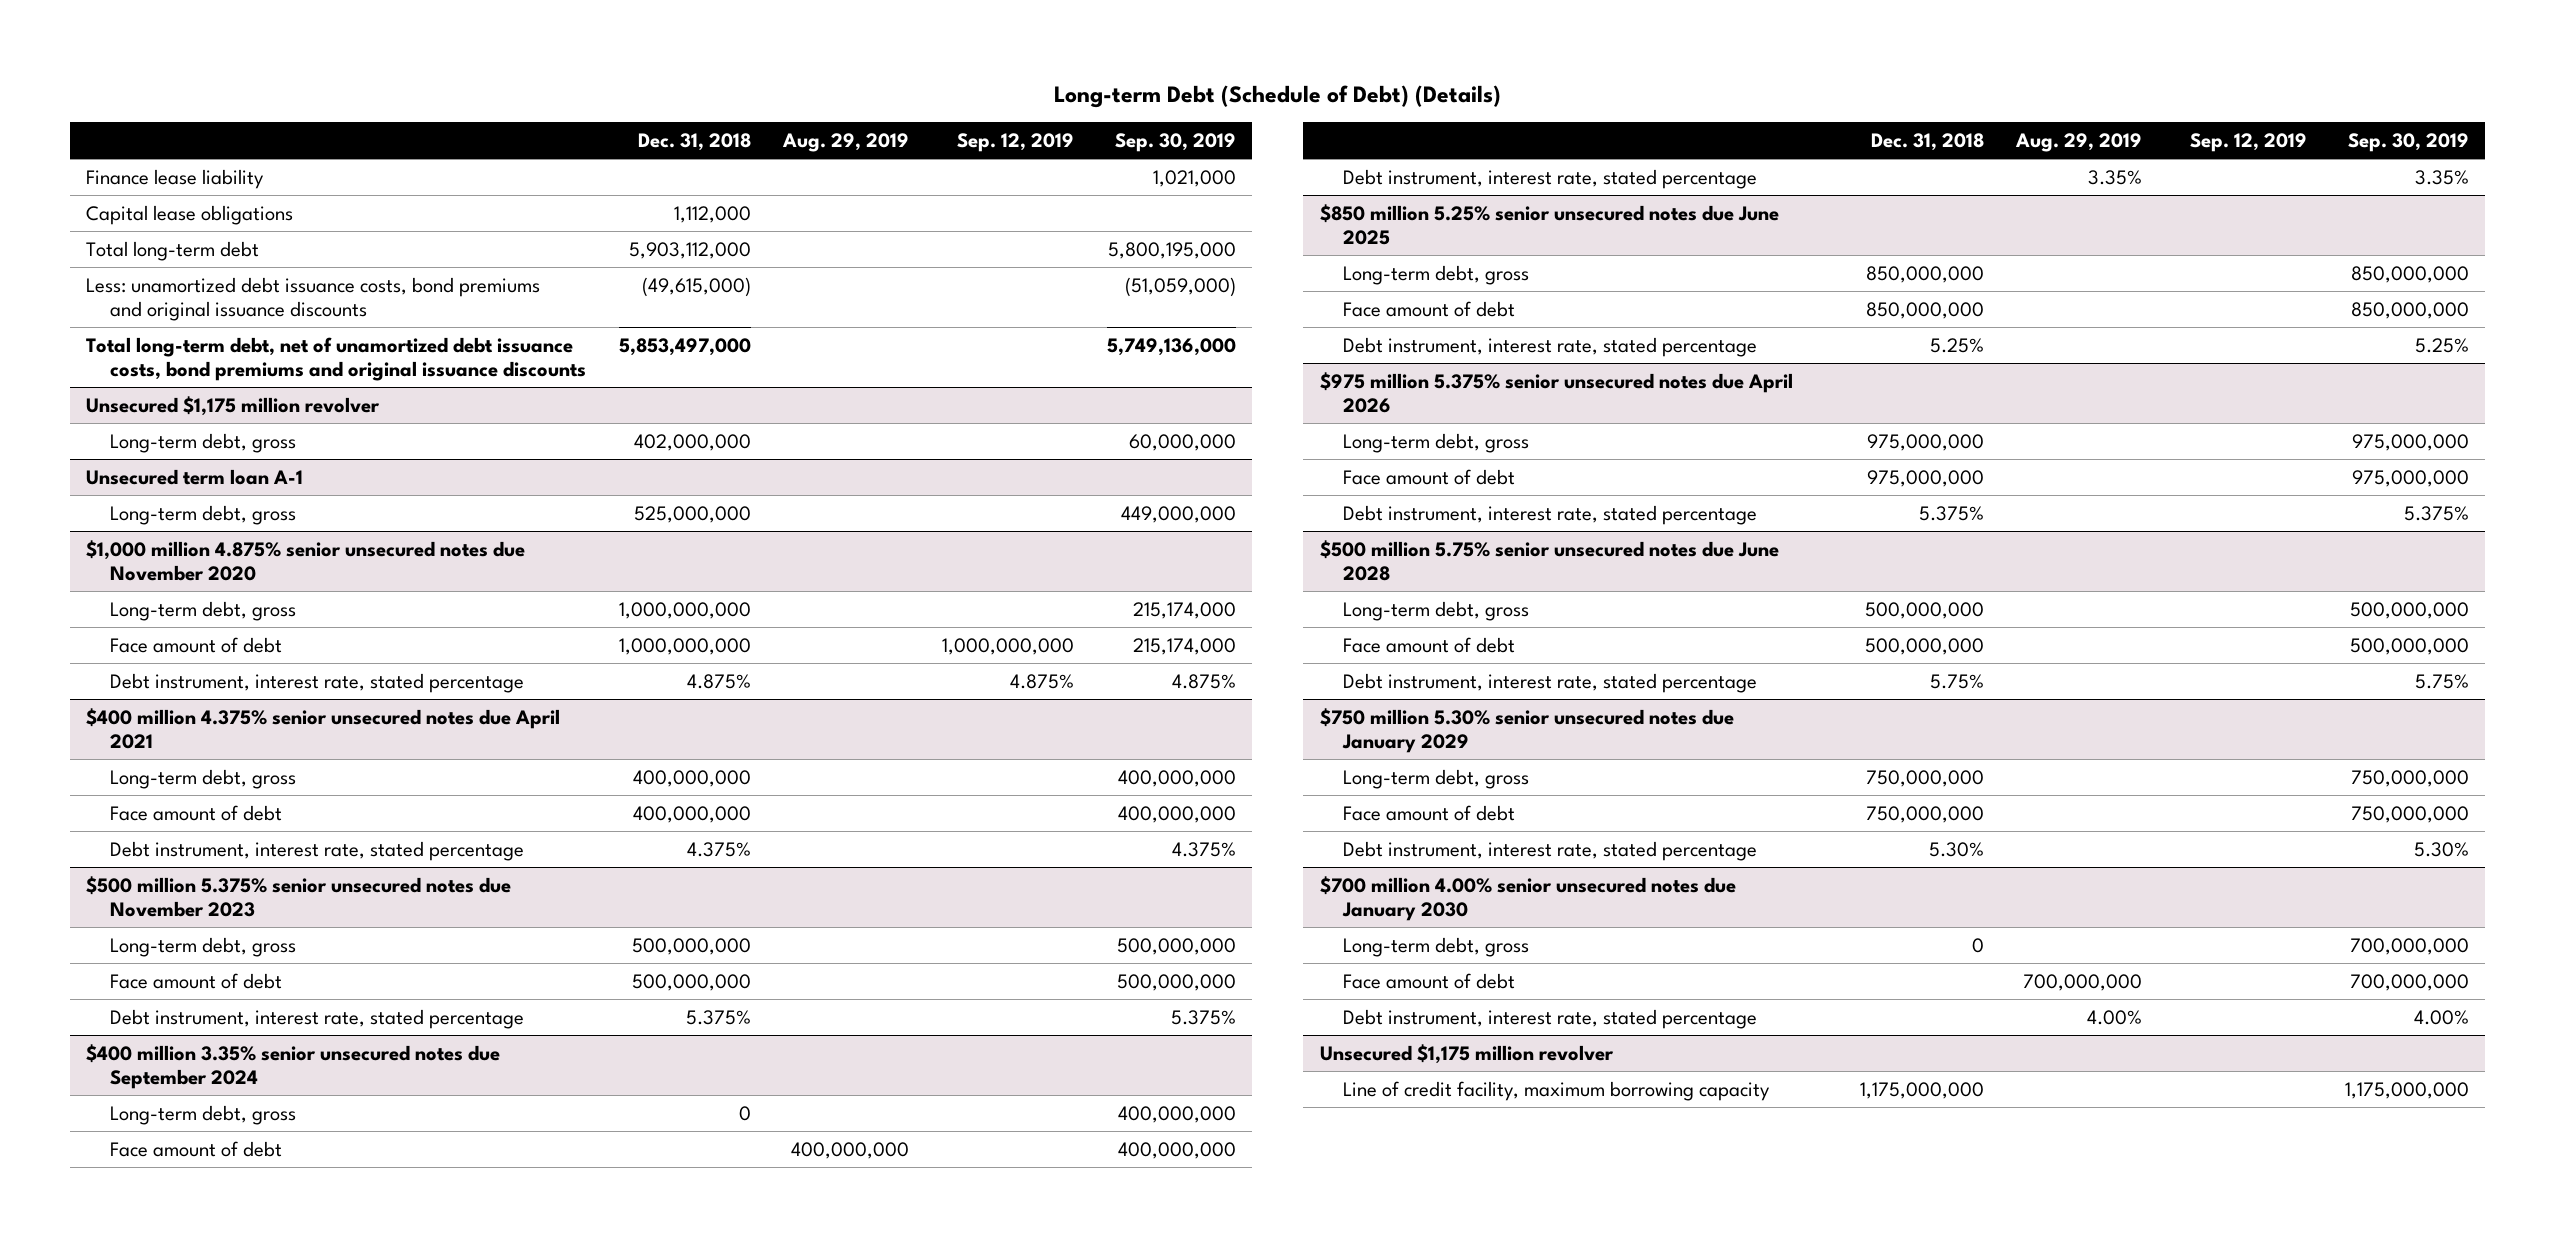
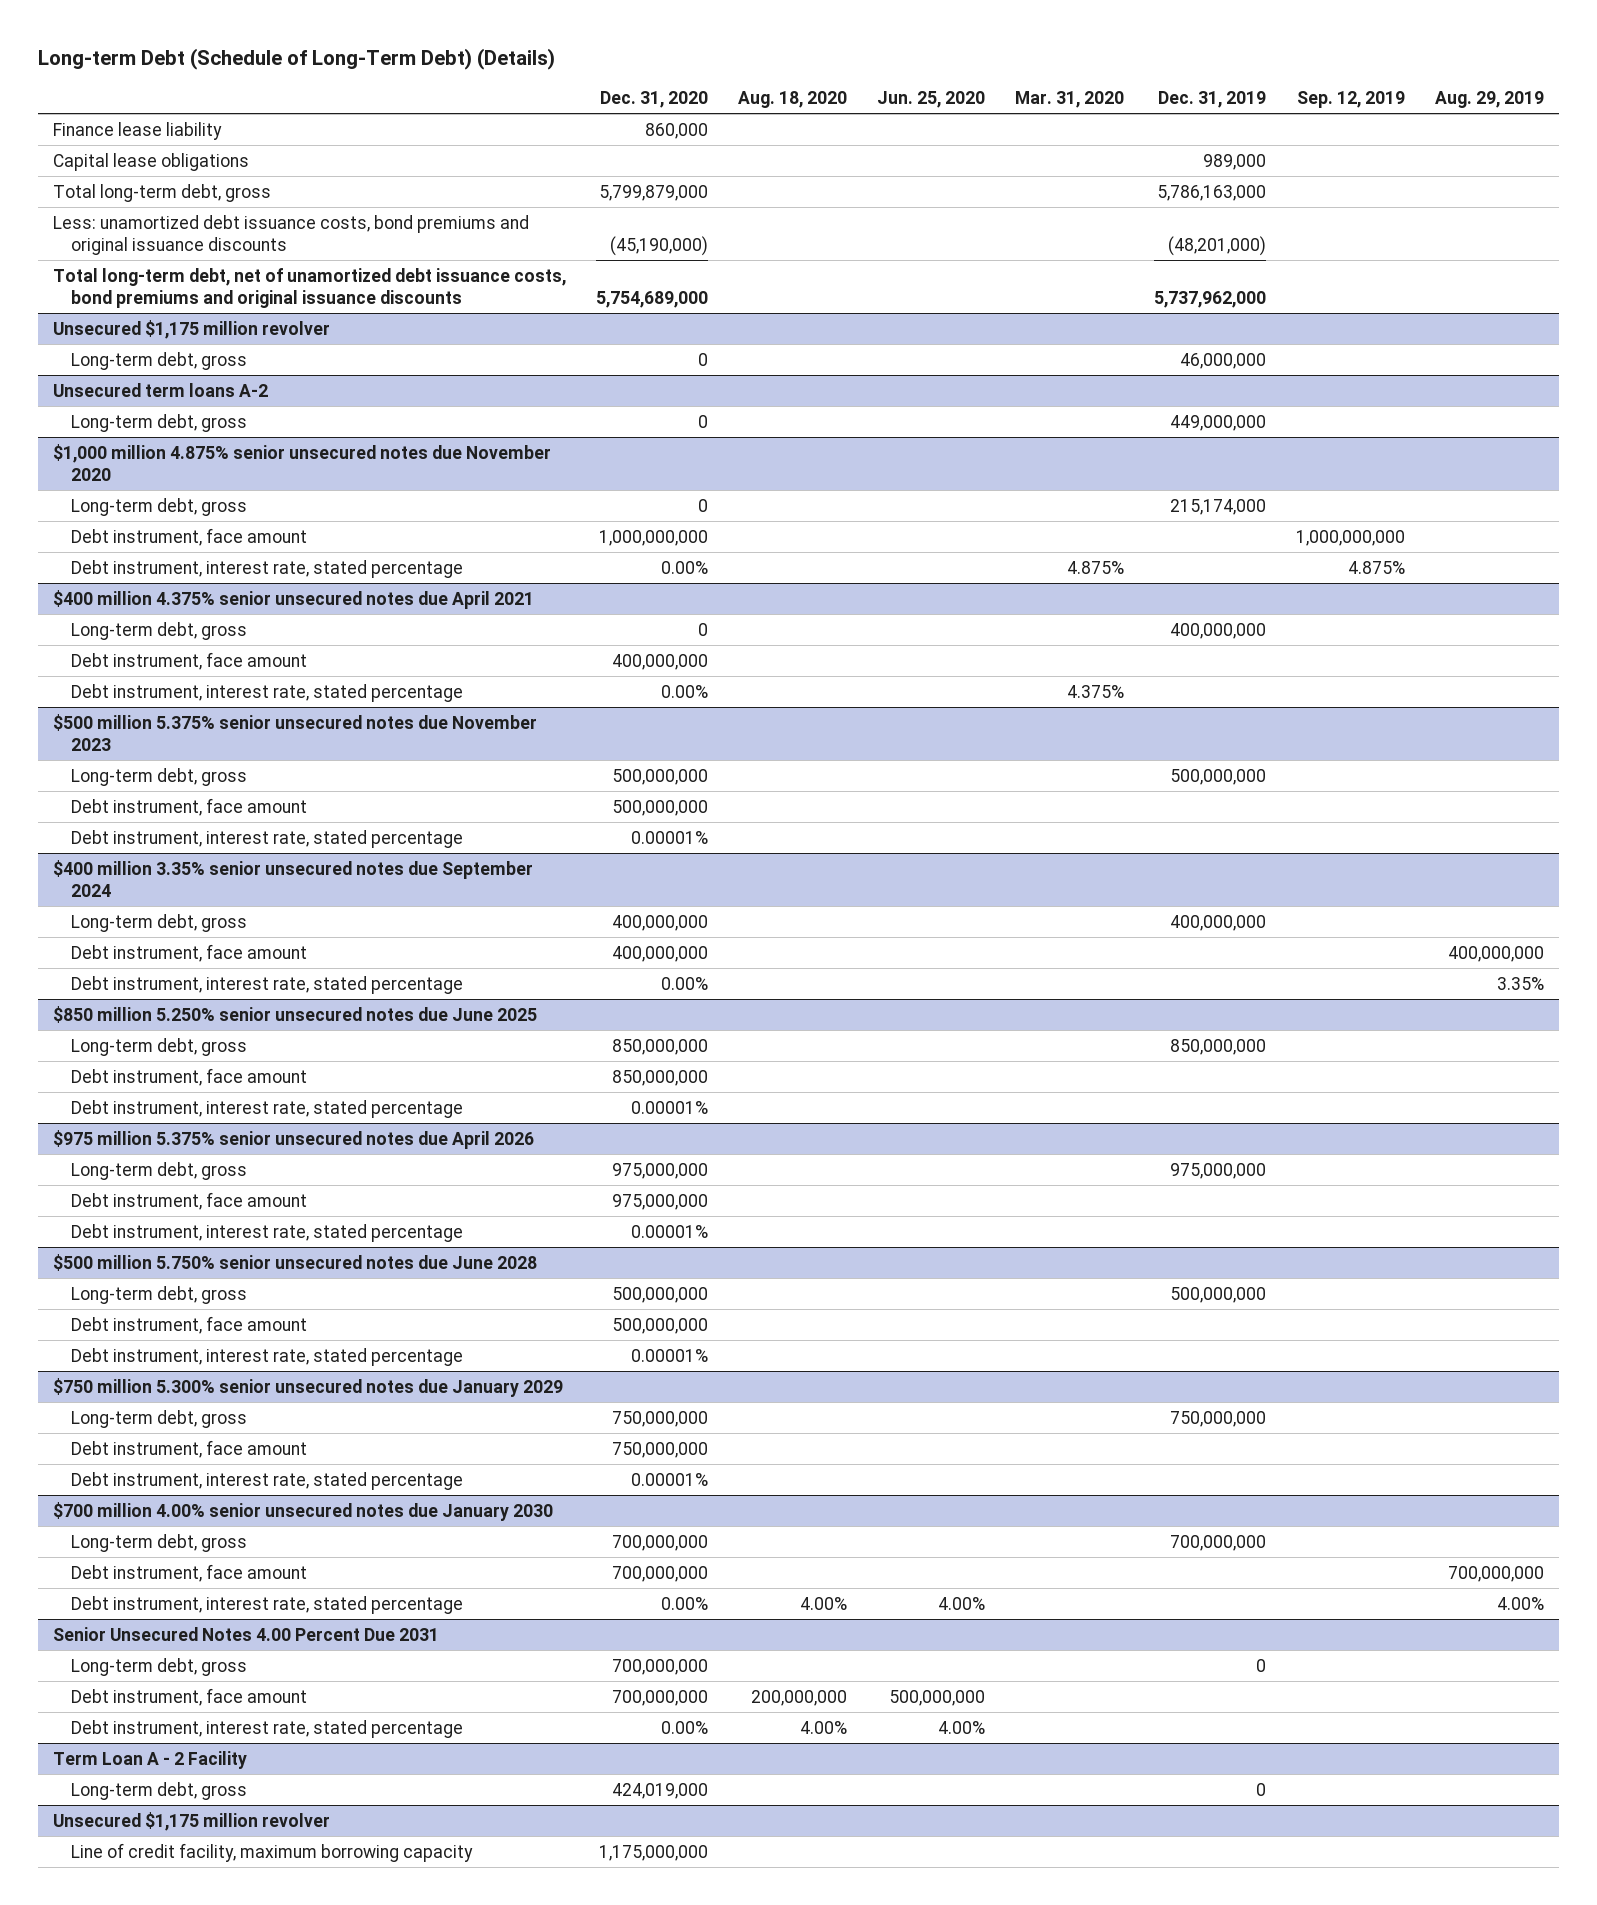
[1053,84,1501,108] Long-term Debt (Schedule of Debt) (Details) -> [37,48,555,71] Long-term Debt (Schedule of Long-Term Debt) (Details)
[637,133,751,152] Dec. 31, 2018 -> none
[1114,133,1236,153] Sep. 30, 2019 -> none
none -> [599,91,708,109] Dec. 31, 2020
none -> [737,91,847,109] Aug. 18, 2020
none -> [876,91,985,109] Jun. 25, 2020
none -> [1015,91,1125,109] Mar. 31, 2020
none -> [1158,91,1267,109] Dec. 31, 2019
[86,240,260,261] Total long-term debt -> [52,183,271,202] Total long-term debt, gross
[86,468,304,485] Unsecured term loan A-1 -> [52,382,268,397] Unsecured term loans A-2
[109,636,282,653] Face amount of debt -> [71,527,308,546] Debt instrument, face amount
[109,804,282,821] Face amount of debt -> [71,651,308,670] Debt instrument, face amount
[109,972,282,989] Face amount of debt -> [71,797,308,816] Debt instrument, face amount
[109,1140,282,1157] Face amount of debt -> [71,943,308,962] Debt instrument, face amount
[1319,203,1779,245] $850 million 5.25% senior unsecured notes due June 2025 -> [52,1005,537,1023] $850 million 5.250% senior unsecured notes due June 2025
[1343,300,1516,317] Face amount of debt -> [71,1067,308,1086] Debt instrument, face amount
[1343,468,1516,485] Face amount of debt -> [71,1191,308,1210] Debt instrument, face amount
[1319,539,1779,581] $500 million 5.75% senior unsecured notes due June 2028 -> [52,1253,537,1271] $500 million 5.750% senior unsecured notes due June 2028
[1343,636,1516,653] Face amount of debt -> [71,1315,308,1334] Debt instrument, face amount
[1319,707,1734,753] $750 million 5.30% senior unsecured notes due January 2029 -> [52,1377,563,1397] $750 million 5.300% senior unsecured notes due January 2029
[1343,804,1516,821] Face amount of debt -> [71,1439,308,1458] Debt instrument, face amount
[1343,972,1516,989] Face amount of debt -> [71,1563,308,1582] Debt instrument, face amount
none -> [52,1626,439,1641] Senior Unsecured Notes 4.00 Percent Due 2031
none -> [71,1657,248,1676] Long-term debt, gross
none -> [71,1687,308,1706] Debt instrument, face amount
none -> [71,1719,464,1738] Debt instrument, interest rate, stated percentage
none -> [52,1750,247,1769] Term Loan A - 2 Facility
none -> [71,1781,248,1800] Long-term debt, gross

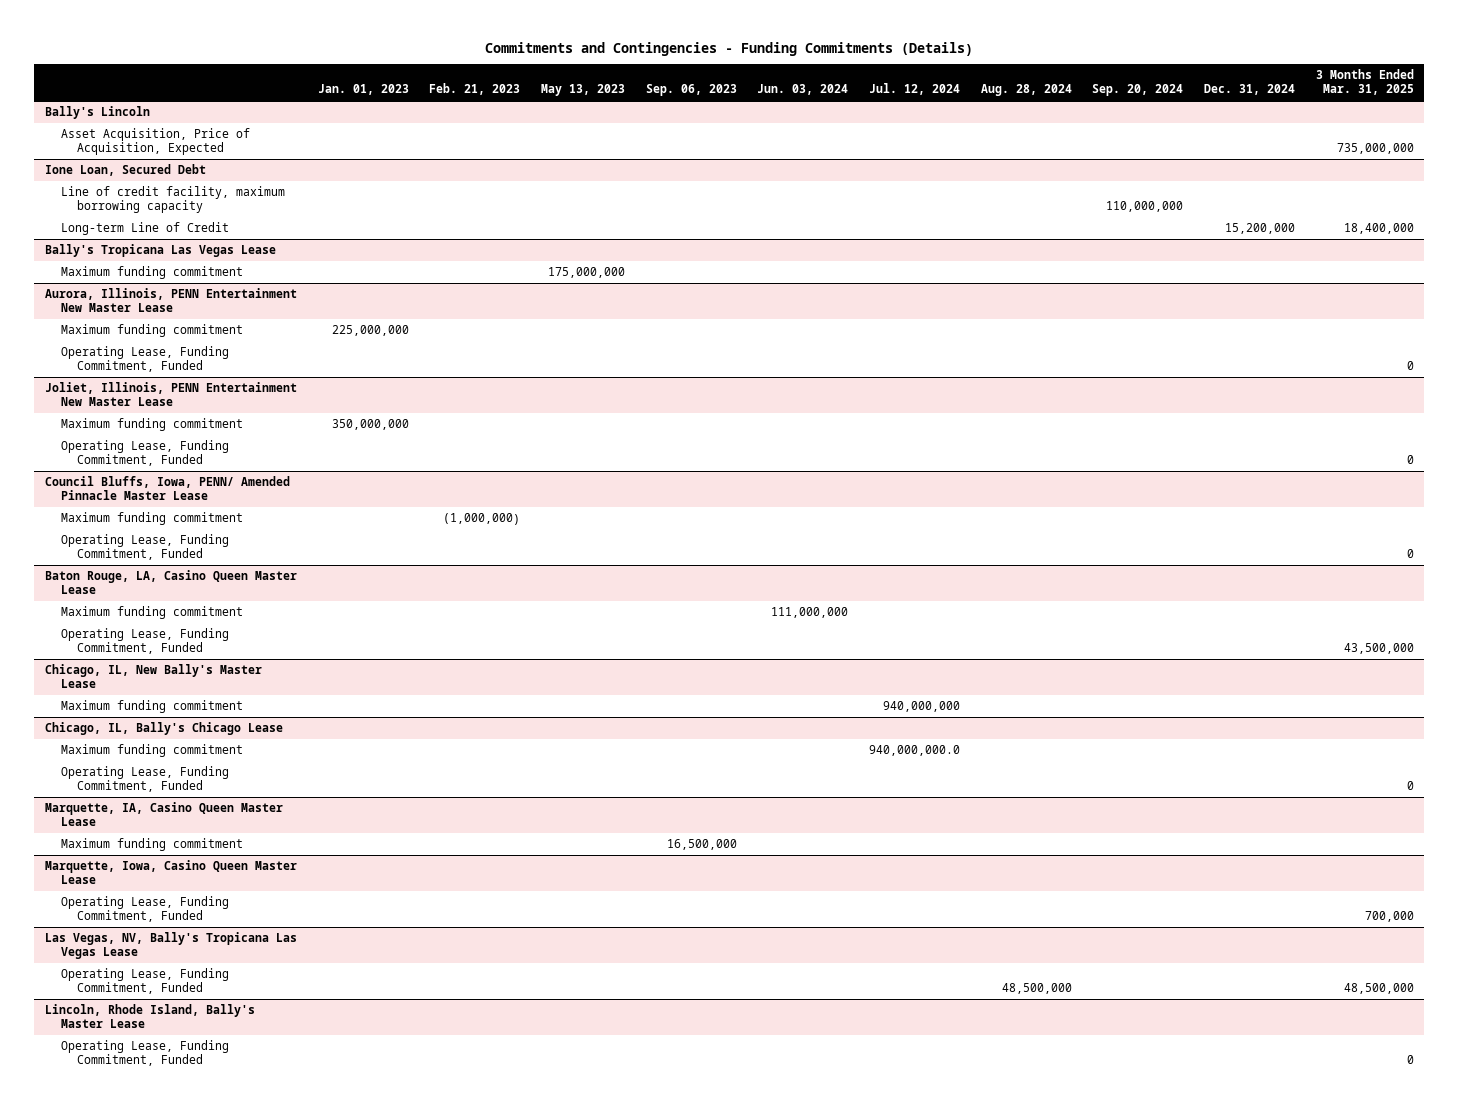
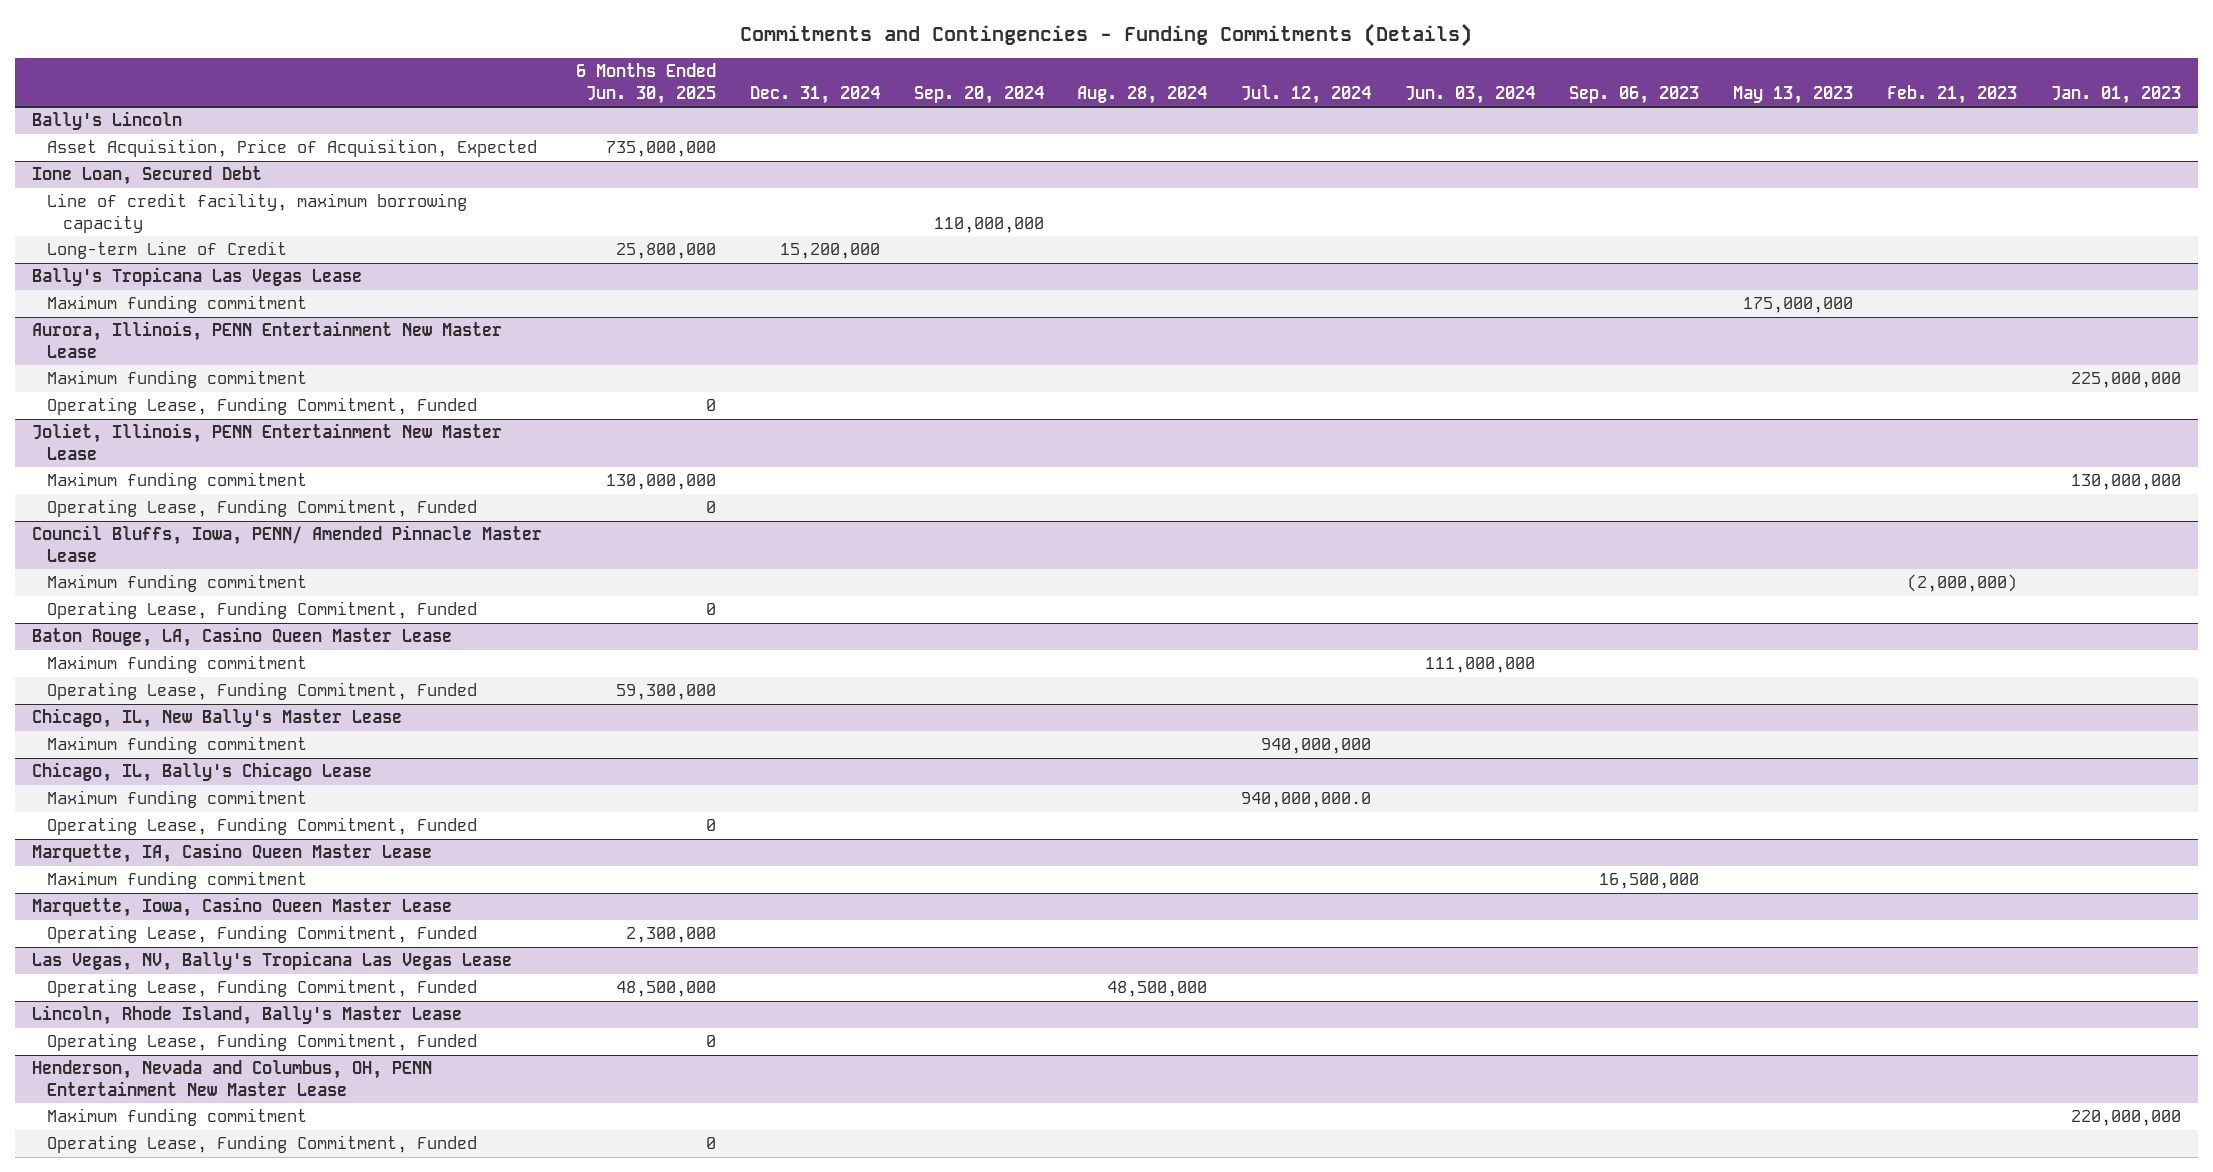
[1315,69,1414,96] 3 Months Ended Mar. 31, 2025 -> none
none -> [575,63,716,104] 6 Months Ended Jun. 30, 2025
[331,419,409,431] 350,000,000 -> [2070,474,2181,491] 130,000,000
[443,513,521,526] (1,000,000) -> [1906,574,2017,593] (2,000,000)
none -> [31,1060,432,1096] Henderson, Nevada and Columbus, OH, PENN Entertainment New Master Lease
none -> [47,1108,308,1127] Maximum funding commitment
none -> [47,1135,478,1154] Operating Lease, Funding Commitment, Funded

